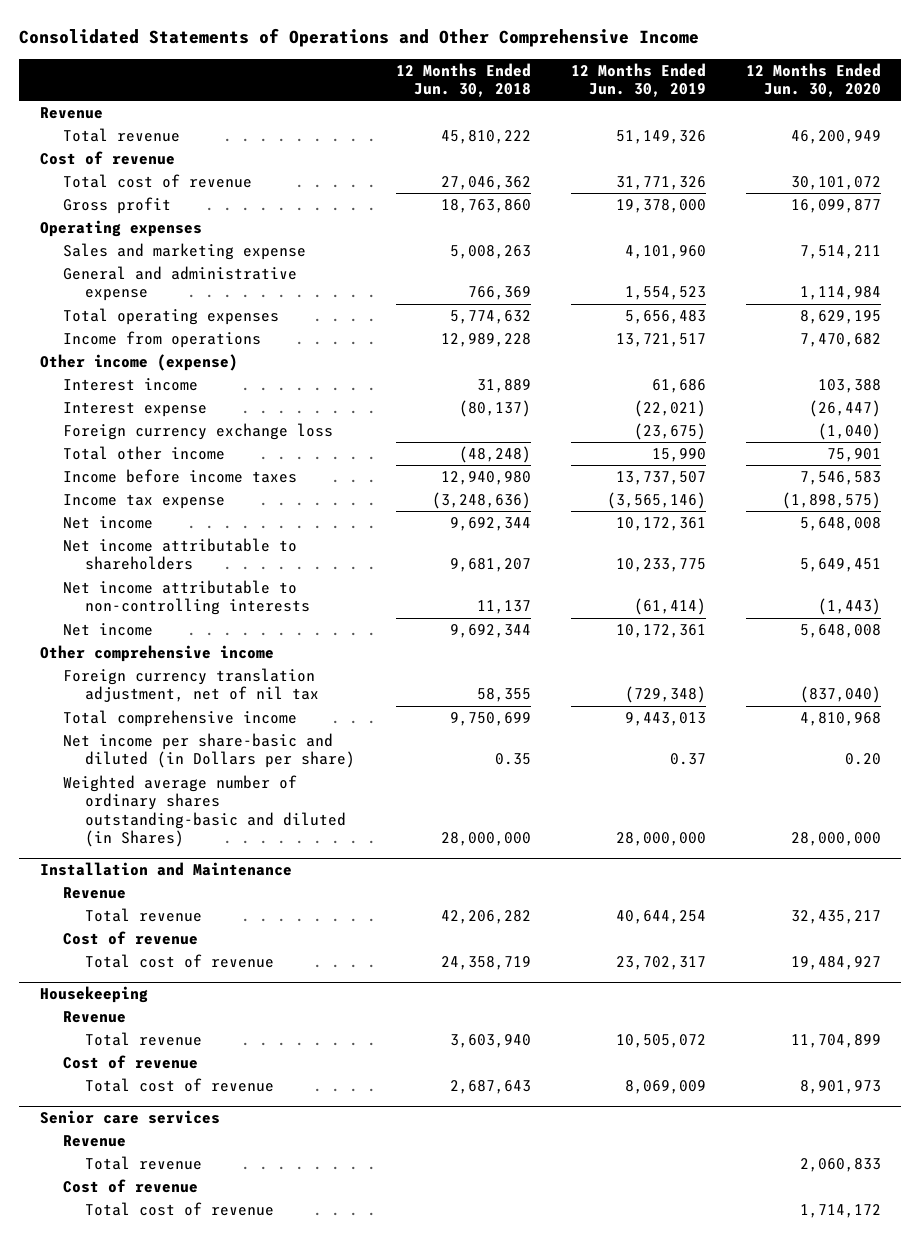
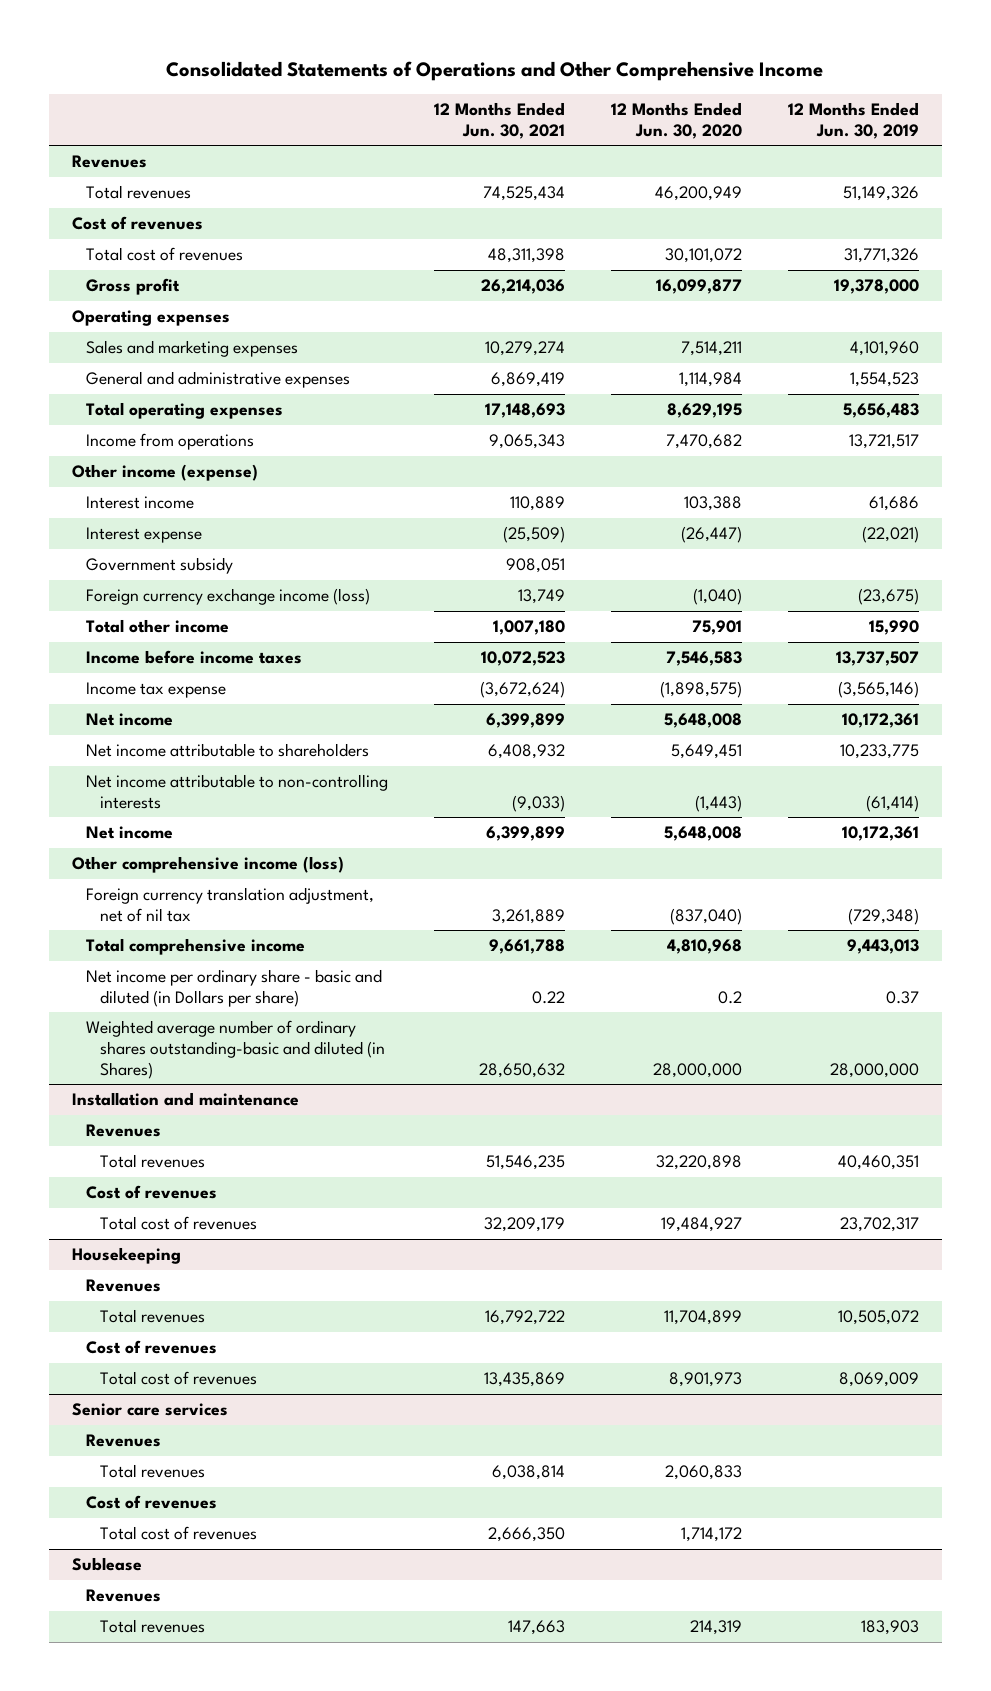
[395,62,531,97] 12 Months Ended Jun. 30, 2018 -> none
none -> [434,101,566,139] 12 Months Ended Jun. 30, 2021
[39,106,103,119] Revenue -> none
none -> [71,155,147,169] Revenues
[62,127,180,142] Total revenue -> [86,185,192,200] Total revenues
[39,150,175,165] Cost of revenue -> [71,216,203,231] Cost of revenues
[62,173,252,188] Total cost of revenue -> [86,247,244,262] Total cost of revenues
[62,242,306,260] Sales and marketing expense -> [86,340,299,358] Sales and marketing expenses
[62,265,297,302] General and administrative expense -> [86,371,351,389] General and administrative expenses
none -> [86,557,234,575] Government subsidy
[62,422,333,440] Foreign currency exchange loss -> [86,588,371,606] Foreign currency exchange income (loss)
[39,644,274,662] Other comprehensive income -> [71,856,344,874] Other comprehensive income (loss)
[62,732,356,769] Net income per share-basic and diluted (in Dollars per share) -> [86,969,383,1007] Net income per ordinary share - basic and diluted (in Dollars per share)
[844,753,881,766] 0.20 -> [718,990,743,1004] 0.2
[62,886,126,899] Revenue -> none
[39,862,292,877] Installation and Maintenance -> [71,1092,299,1107] Installation and maintenance
none -> [86,1124,162,1138] Revenues
[85,907,203,922] Total revenue -> [100,1154,206,1169] Total revenues
[615,909,706,924] 40,644,254 -> [838,1155,920,1171] 40,460,351
[790,909,881,924] 32,435,217 -> [656,1155,743,1171] 32,220,898
[62,930,198,945] Cost of revenue -> [86,1185,218,1200] Cost of revenues
[85,953,275,968] Total cost of revenue -> [100,1216,258,1231] Total cost of revenues
[62,1010,126,1023] Revenue -> none
none -> [86,1279,162,1293] Revenues
[85,1031,203,1046] Total revenue -> [100,1309,206,1324] Total revenues
[62,1054,198,1069] Cost of revenue -> [86,1340,218,1355] Cost of revenues
[85,1077,275,1092] Total cost of revenue -> [100,1371,258,1386] Total cost of revenues
[62,1134,126,1147] Revenue -> none
none -> [86,1434,162,1448] Revenues
[85,1155,203,1170] Total revenue -> [100,1464,206,1479] Total revenues
[62,1178,198,1193] Cost of revenue -> [86,1495,218,1510] Cost of revenues
[85,1201,275,1216] Total cost of revenue -> [100,1526,258,1541] Total cost of revenues
none -> [71,1557,142,1572] Sublease
none -> [86,1589,162,1603] Revenues
none -> [100,1619,206,1634] Total revenues

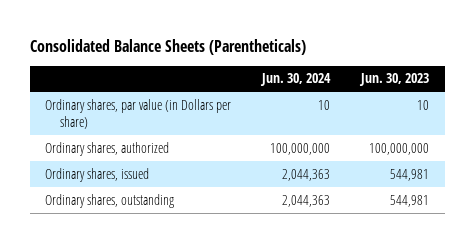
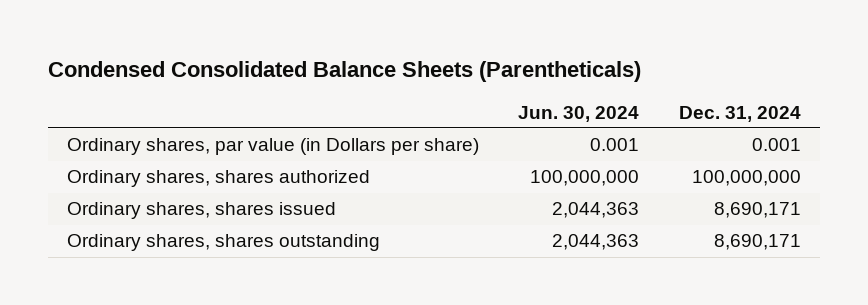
[30,38,307,55] Consolidated Balance Sheets (Parentheticals) -> [47,61,641,83] Condensed Consolidated Balance Sheets (Parentheticals)
[359,73,430,87] Jun. 30, 2023 -> none
none -> [678,105,801,122] Dec. 31, 2024
[318,99,331,110] 10 -> [590,138,640,152] 0.001
[45,141,170,156] Ordinary shares, authorized -> [67,170,371,188] Ordinary shares, shares authorized
[45,167,150,182] Ordinary shares, issued -> [67,202,337,220] Ordinary shares, shares issued
[45,193,175,208] Ordinary shares, outstanding -> [67,234,381,252] Ordinary shares, shares outstanding

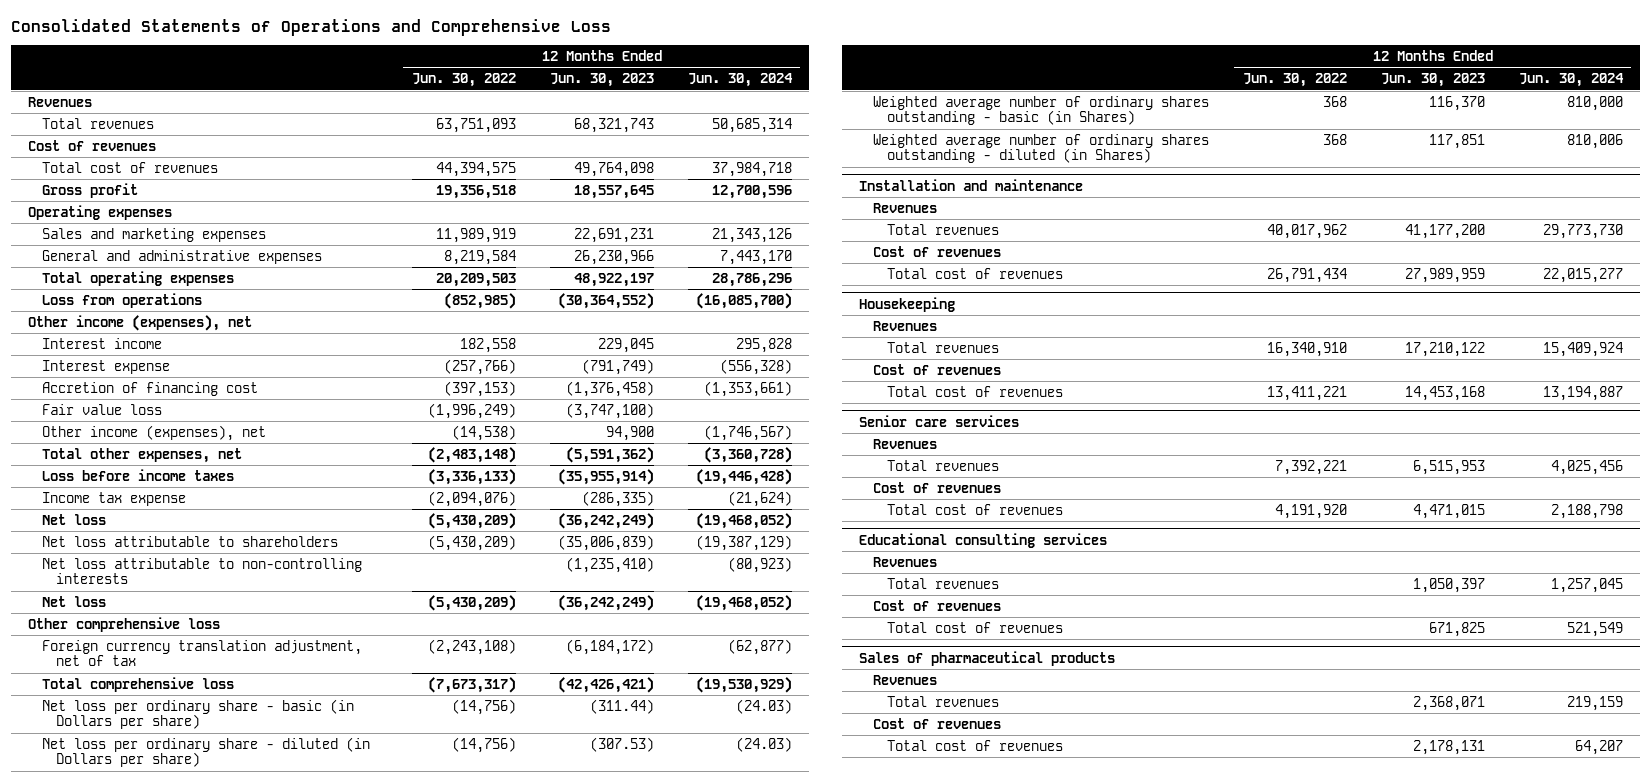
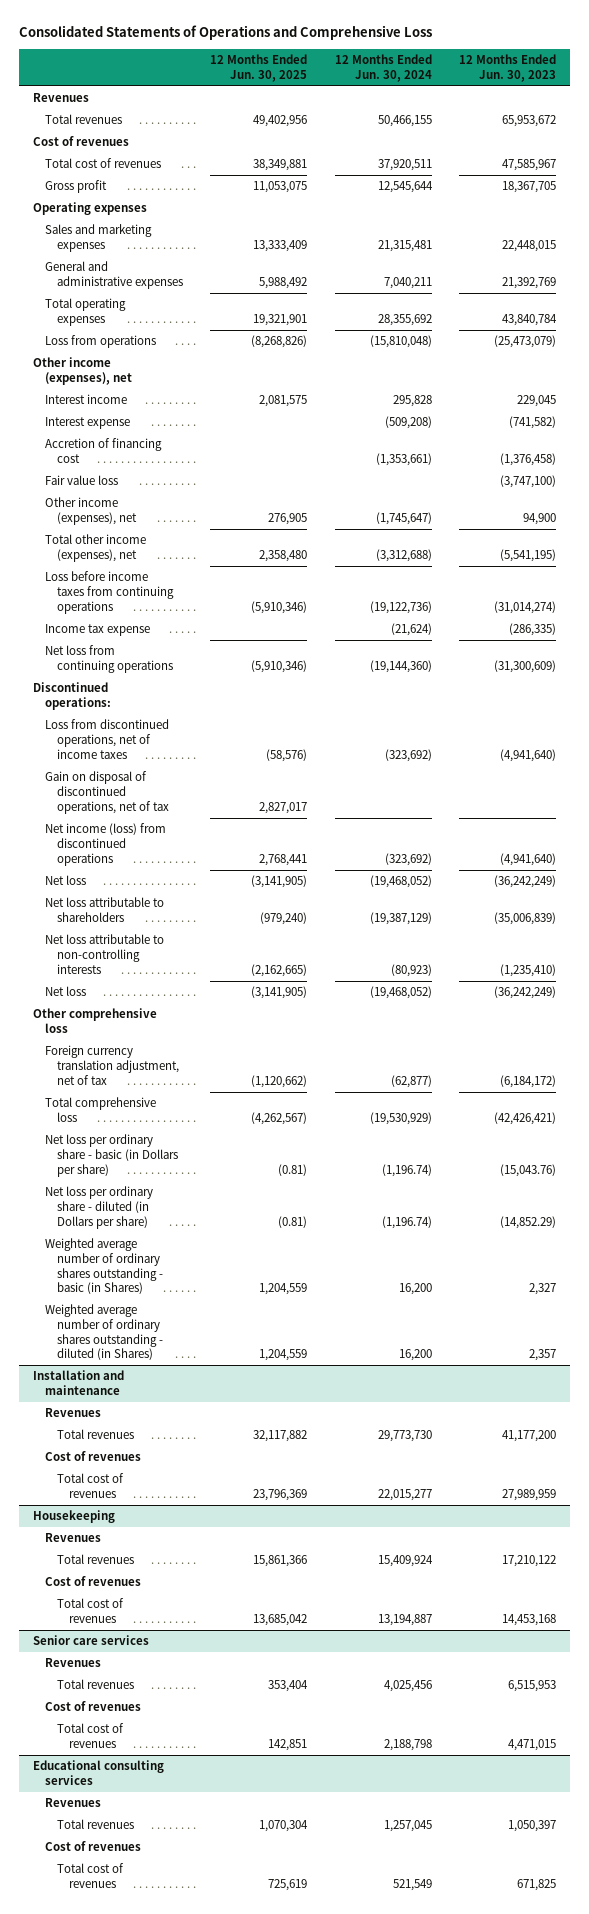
[411,73,516,88] Jun. 30, 2022 -> none
none -> [210,53,308,82] 12 Months Ended Jun. 30, 2025
[573,117,654,133] 68,321,743 -> [501,115,556,128] 65,953,672
[711,117,792,133] 50,685,314 -> [377,115,432,128] 50,466,155
[573,161,654,177] 49,764,098 -> [501,159,556,172] 47,585,967
[711,161,792,177] 37,984,718 -> [377,159,432,172] 37,920,511
[573,184,654,199] 18,557,645 -> [501,181,556,194] 18,367,705
[711,184,792,199] 12,700,596 -> [377,181,433,194] 12,545,644
[573,227,654,243] 22,691,231 -> [501,240,556,253] 22,448,015
[711,227,792,243] 21,343,126 -> [377,240,432,253] 21,315,481
[573,249,654,265] 26,230,966 -> [501,277,556,290] 21,392,769
[719,249,792,265] 7,443,170 -> [383,277,432,290] 7,040,211
[573,272,654,287] 48,922,197 -> [501,314,557,327] 43,840,784
[711,272,792,287] 28,786,296 -> [377,314,432,327] 28,355,692
[557,292,654,309] (30,364,552) -> [493,335,556,349] (25,473,079)
[695,292,792,309] (16,085,700) -> [369,335,432,349] (15,810,048)
[581,358,654,375] (791,749) -> [508,416,556,430] (741,582)
[719,358,792,375] (556,328) -> [384,416,432,430] (509,208)
[703,424,792,441] (1,746,567) -> [375,512,432,526] (1,745,647)
[41,447,242,463] Total other expenses, net -> [44,534,146,563] Total other income (expenses), net
[565,446,654,463] (5,591,362) -> [499,549,556,563] (5,541,195)
[703,446,792,463] (3,360,728) -> [375,549,432,563] (3,312,688)
[41,468,234,481] Loss before income taxes -> [44,571,174,614] Loss before income taxes from continuing operations
[557,468,654,485] (35,955,914) -> [493,600,556,614] (31,014,274)
[695,468,792,485] (19,446,428) -> [369,600,432,614] (19,122,736)
none -> [44,645,173,674] Net loss from continuing operations
none -> [33,682,111,711] Discontinued operations:
none -> [44,719,169,759] Loss from discontinued operations, net of income taxes
none -> [44,771,169,814] Gain on disposal of discontinued operations, net of tax
none -> [44,823,166,866] Net income (loss) from discontinued operations
[589,698,654,714] (311.44) -> [499,1163,556,1177] (15,043.76)
[735,698,792,714] (24.03) -> [381,1163,432,1177] (1,196.74)
[589,736,654,752] (307.53) -> [499,1215,556,1229] (14,852.29)
[735,736,792,752] (24.03) -> [381,1215,432,1229] (1,196.74)
[1428,95,1485,111] 116,370 -> [528,1283,556,1296] 2,327
[1566,95,1623,111] 810,000 -> [398,1283,432,1296] 16,200
[1428,133,1485,149] 117,851 -> [528,1349,556,1362] 2,357
[1566,133,1623,149] 810,006 -> [398,1349,432,1362] 16,200
[859,650,1116,666] Sales of pharmaceutical products -> none
[872,674,937,685] Revenues -> none
[886,695,999,707] Total revenues -> none
[872,717,1001,729] Cost of revenues -> none
[886,739,1063,751] Total cost of revenues -> none

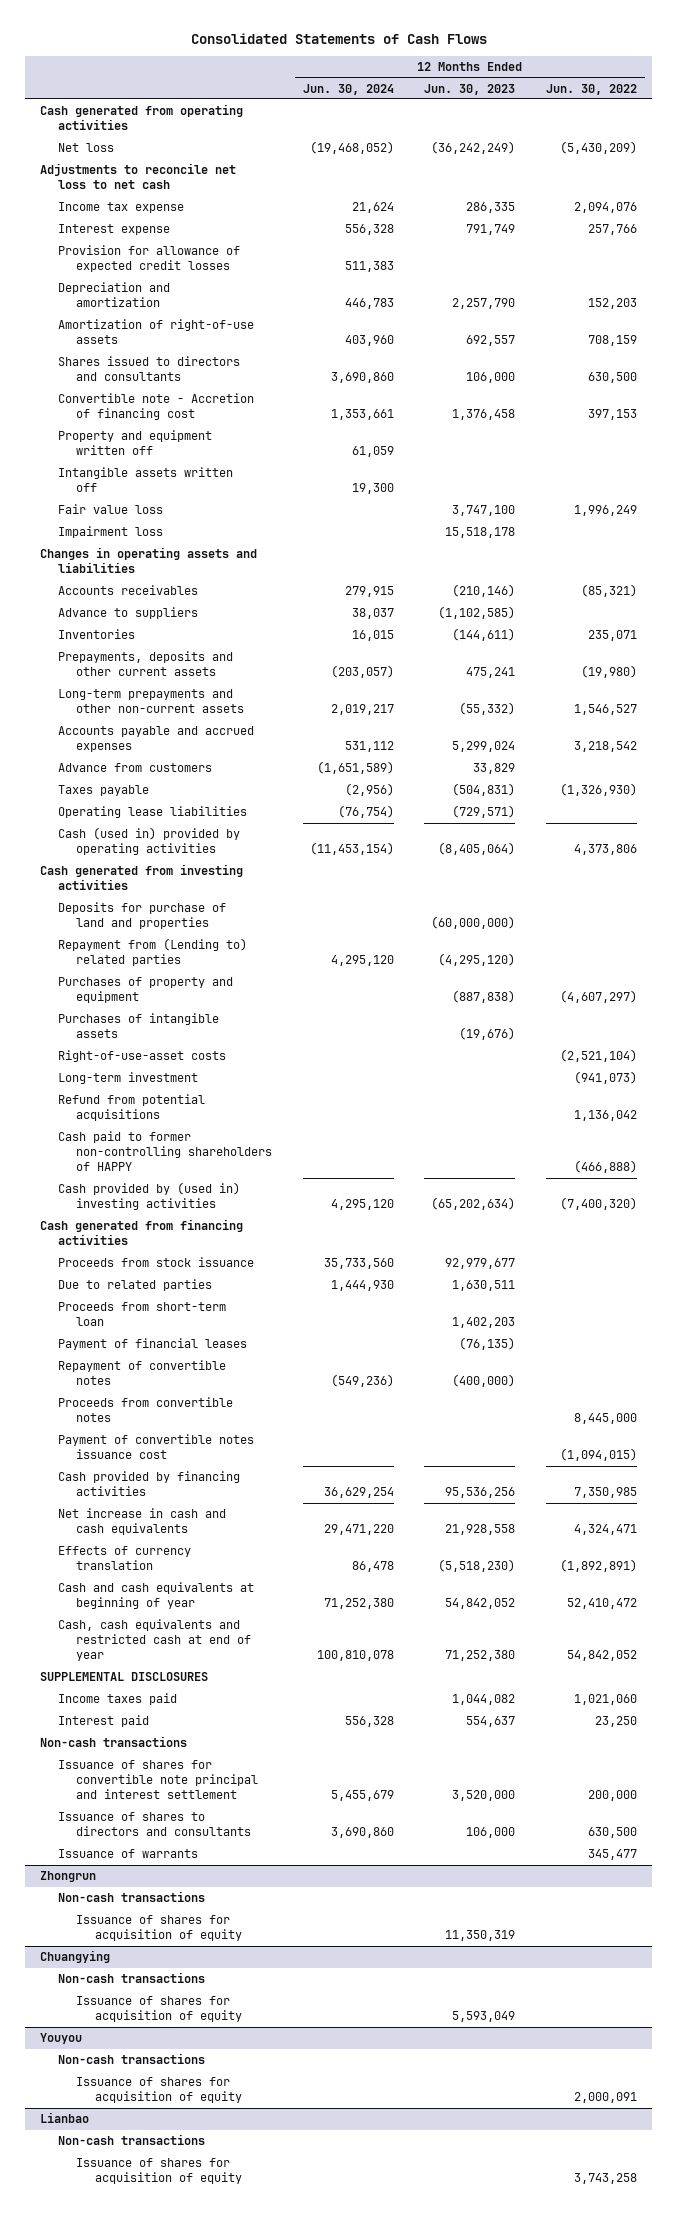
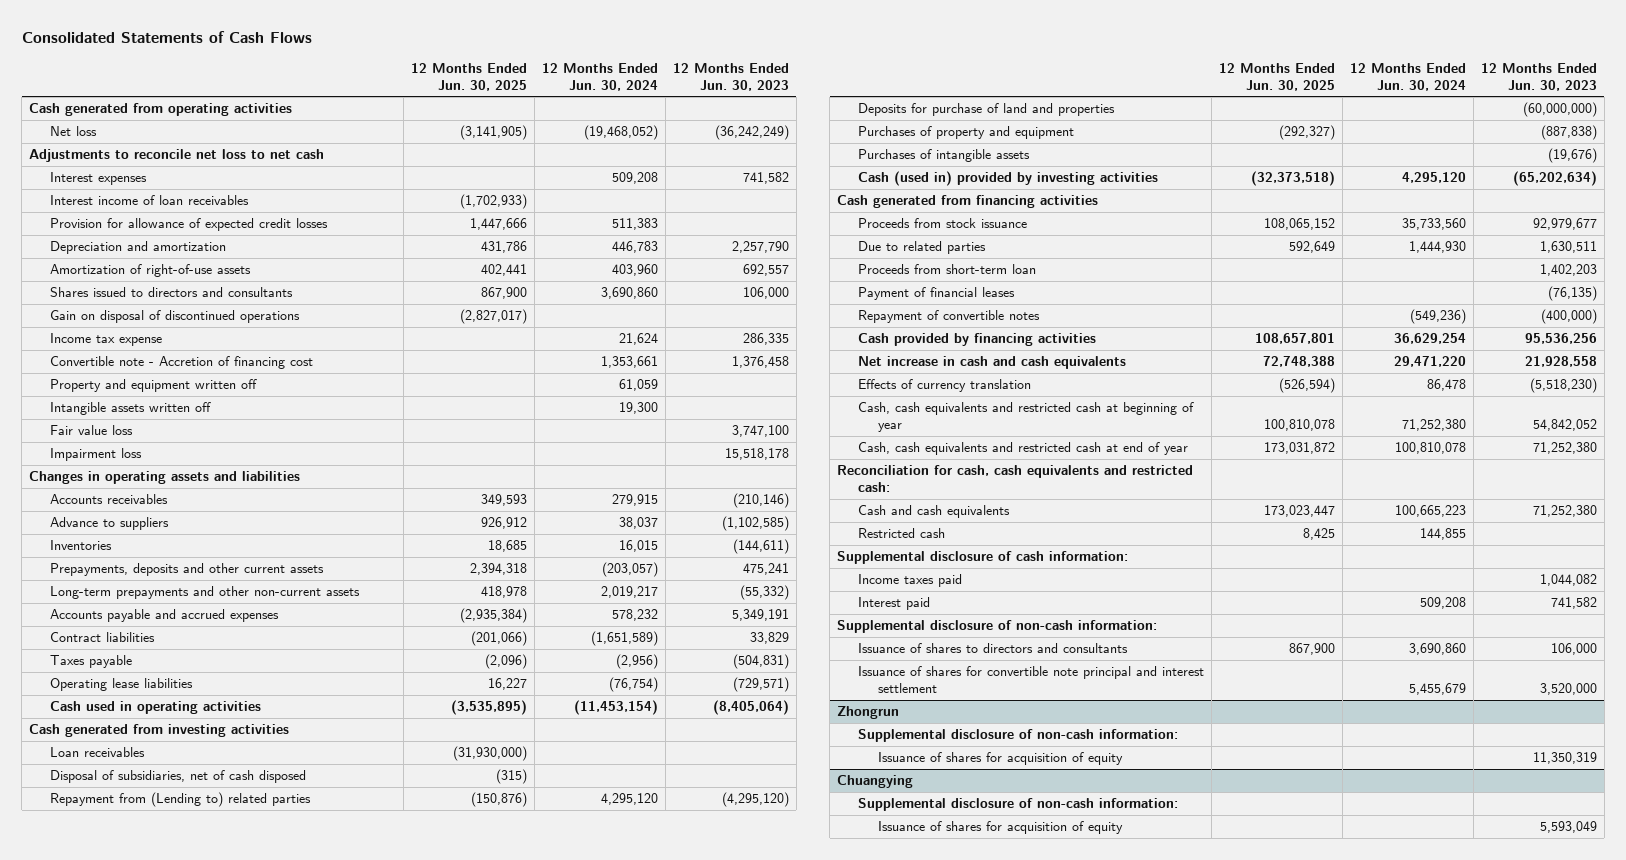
[545,83,637,95] Jun. 30, 2022 -> none
none -> [410,62,527,91] 12 Months Ended Jun. 30, 2025
[58,224,171,236] Interest expense -> [49,172,147,186] Interest expenses
[344,224,394,236] 556,328 -> [611,172,658,185] 509,208
[466,224,516,236] 791,749 -> [742,172,789,185] 741,582
none -> [49,195,249,206] Interest income of loan receivables
none -> [49,310,300,324] Gain on disposal of discontinued operations
[58,202,185,214] Income tax expense -> [49,333,162,347] Income tax expense
[344,741,394,753] 531,112 -> [611,609,658,622] 578,232
[452,741,516,753] 5,299,024 -> [731,609,789,622] 5,349,191
[58,763,213,773] Advance from customers -> [49,632,155,643] Contract liabilities
[58,827,241,856] Cash (used in) provided by operating activities -> [49,701,261,715] Cash used in operating activities
none -> [49,747,145,758] Loan receivables
none -> [49,770,306,784] Disposal of subsidiaries, net of cash disposed
[58,902,227,930] Deposits for purchase of land and properties -> [857,103,1115,117] Deposits for purchase of land and properties
[58,1050,227,1063] Right-of-use-asset costs -> none
[58,1072,199,1085] Long-term investment -> none
[58,1094,206,1122] Refund from potential acquisitions -> none
[58,1131,273,1172] Cash paid to former non-controlling shareholders of HAPPY -> none
[58,1182,241,1211] Cash provided by (used in) investing activities -> [857,171,1158,187] Cash (used in) provided by investing activities
[58,1397,234,1423] Proceeds from convertible notes -> none
[58,1434,255,1460] Payment of convertible notes issuance cost -> none
[58,1582,255,1610] Cash and cash equivalents at beginning of year -> [857,402,1194,433] Cash, cash equivalents and restricted cash at beginning of year
none -> [837,465,1194,493] Reconciliation for cash, cash equivalents and restricted cash:
none -> [857,505,1010,519] Cash and cash equivalents
none -> [857,528,945,539] Restricted cash
[40,1672,209,1682] SUPPLEMENTAL DISCLOSURES -> [837,551,1129,565] Supplemental disclosure of cash information:
[344,1716,394,1728] 556,328 -> [1419,597,1466,610] 509,208
[466,1716,516,1728] 554,637 -> [1550,597,1597,610] 741,582
[40,1736,188,1748] Non-cash transactions -> [837,620,1158,634] Supplemental disclosure of non-cash information:
[58,1849,199,1859] Issuance of warrants -> none
[58,1760,259,1800] Issuance of shares for convertible note principal and interest settlement -> [857,666,1204,694] Issuance of shares for convertible note principal and interest settlement
[58,1891,206,1903] Non-cash transactions -> [857,729,1178,743] Supplemental disclosure of non-cash information:
[58,1972,206,1984] Non-cash transactions -> [857,798,1178,812] Supplemental disclosure of non-cash information:
[40,2033,83,2045] Youyou -> none
[58,2053,206,2065] Non-cash transactions -> none
[76,2077,242,2104] Issuance of shares for acquisition of equity -> none
[40,2112,90,2124] Lianbao -> none
[58,2134,206,2146] Non-cash transactions -> none
[76,2158,242,2185] Issuance of shares for acquisition of equity -> none

